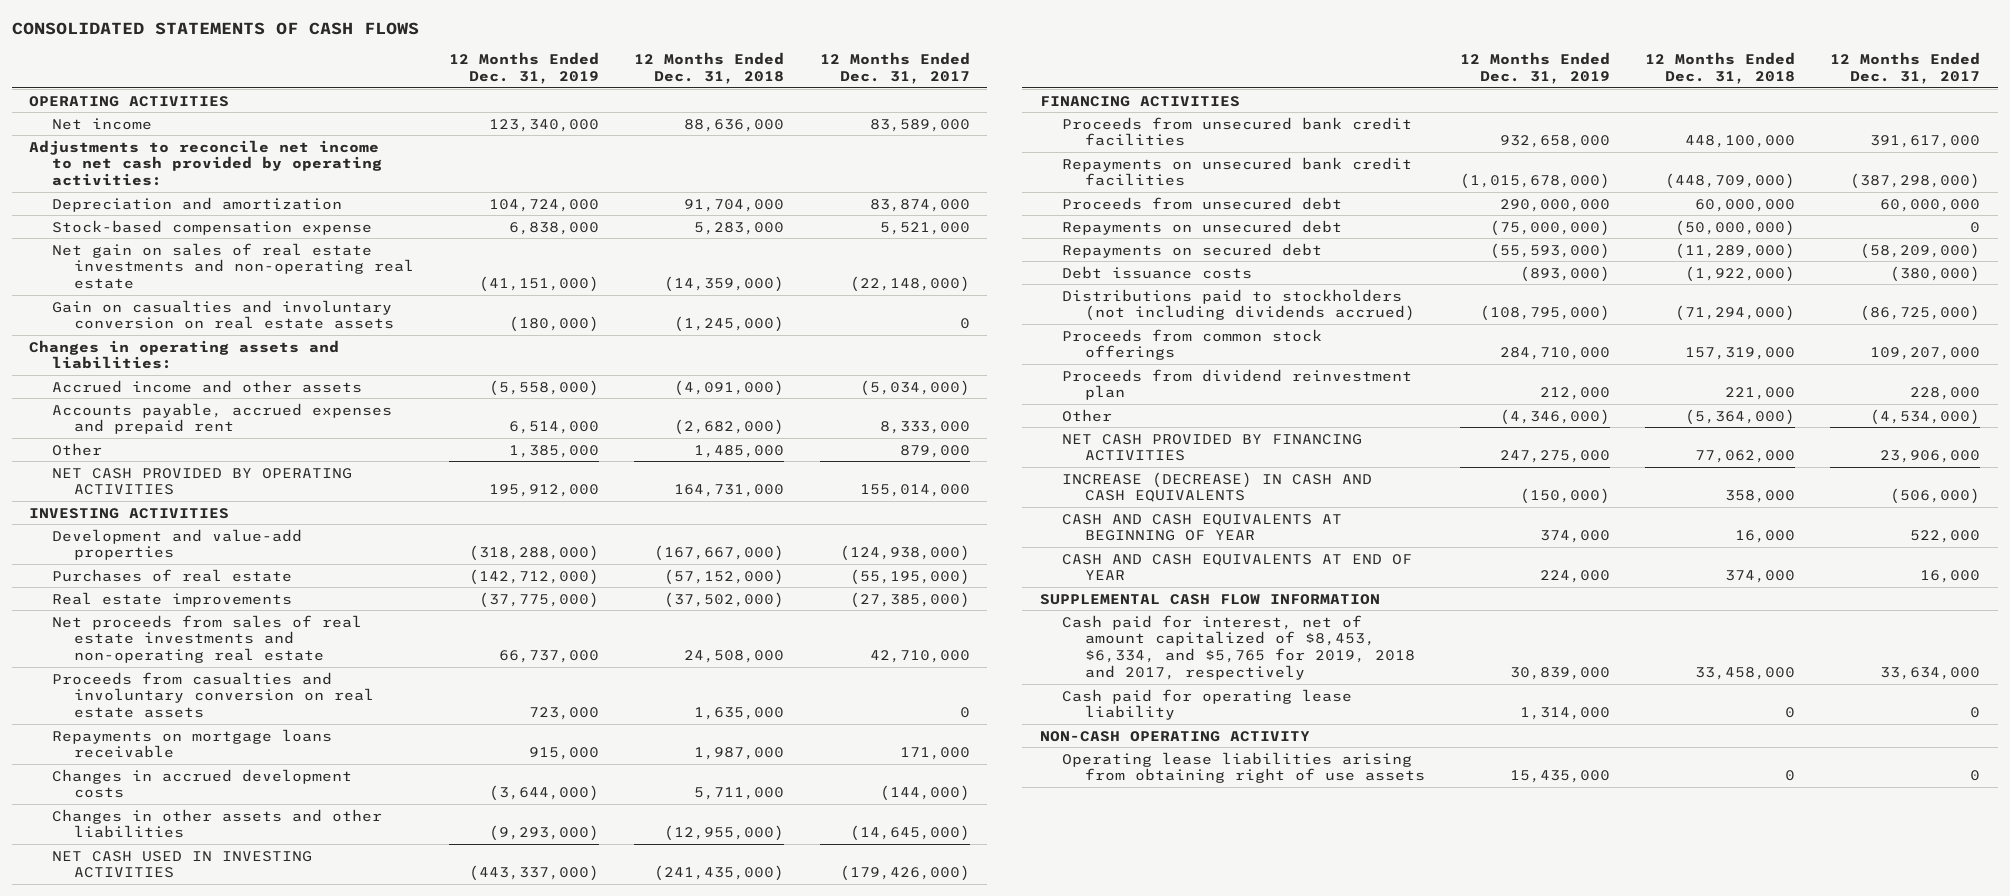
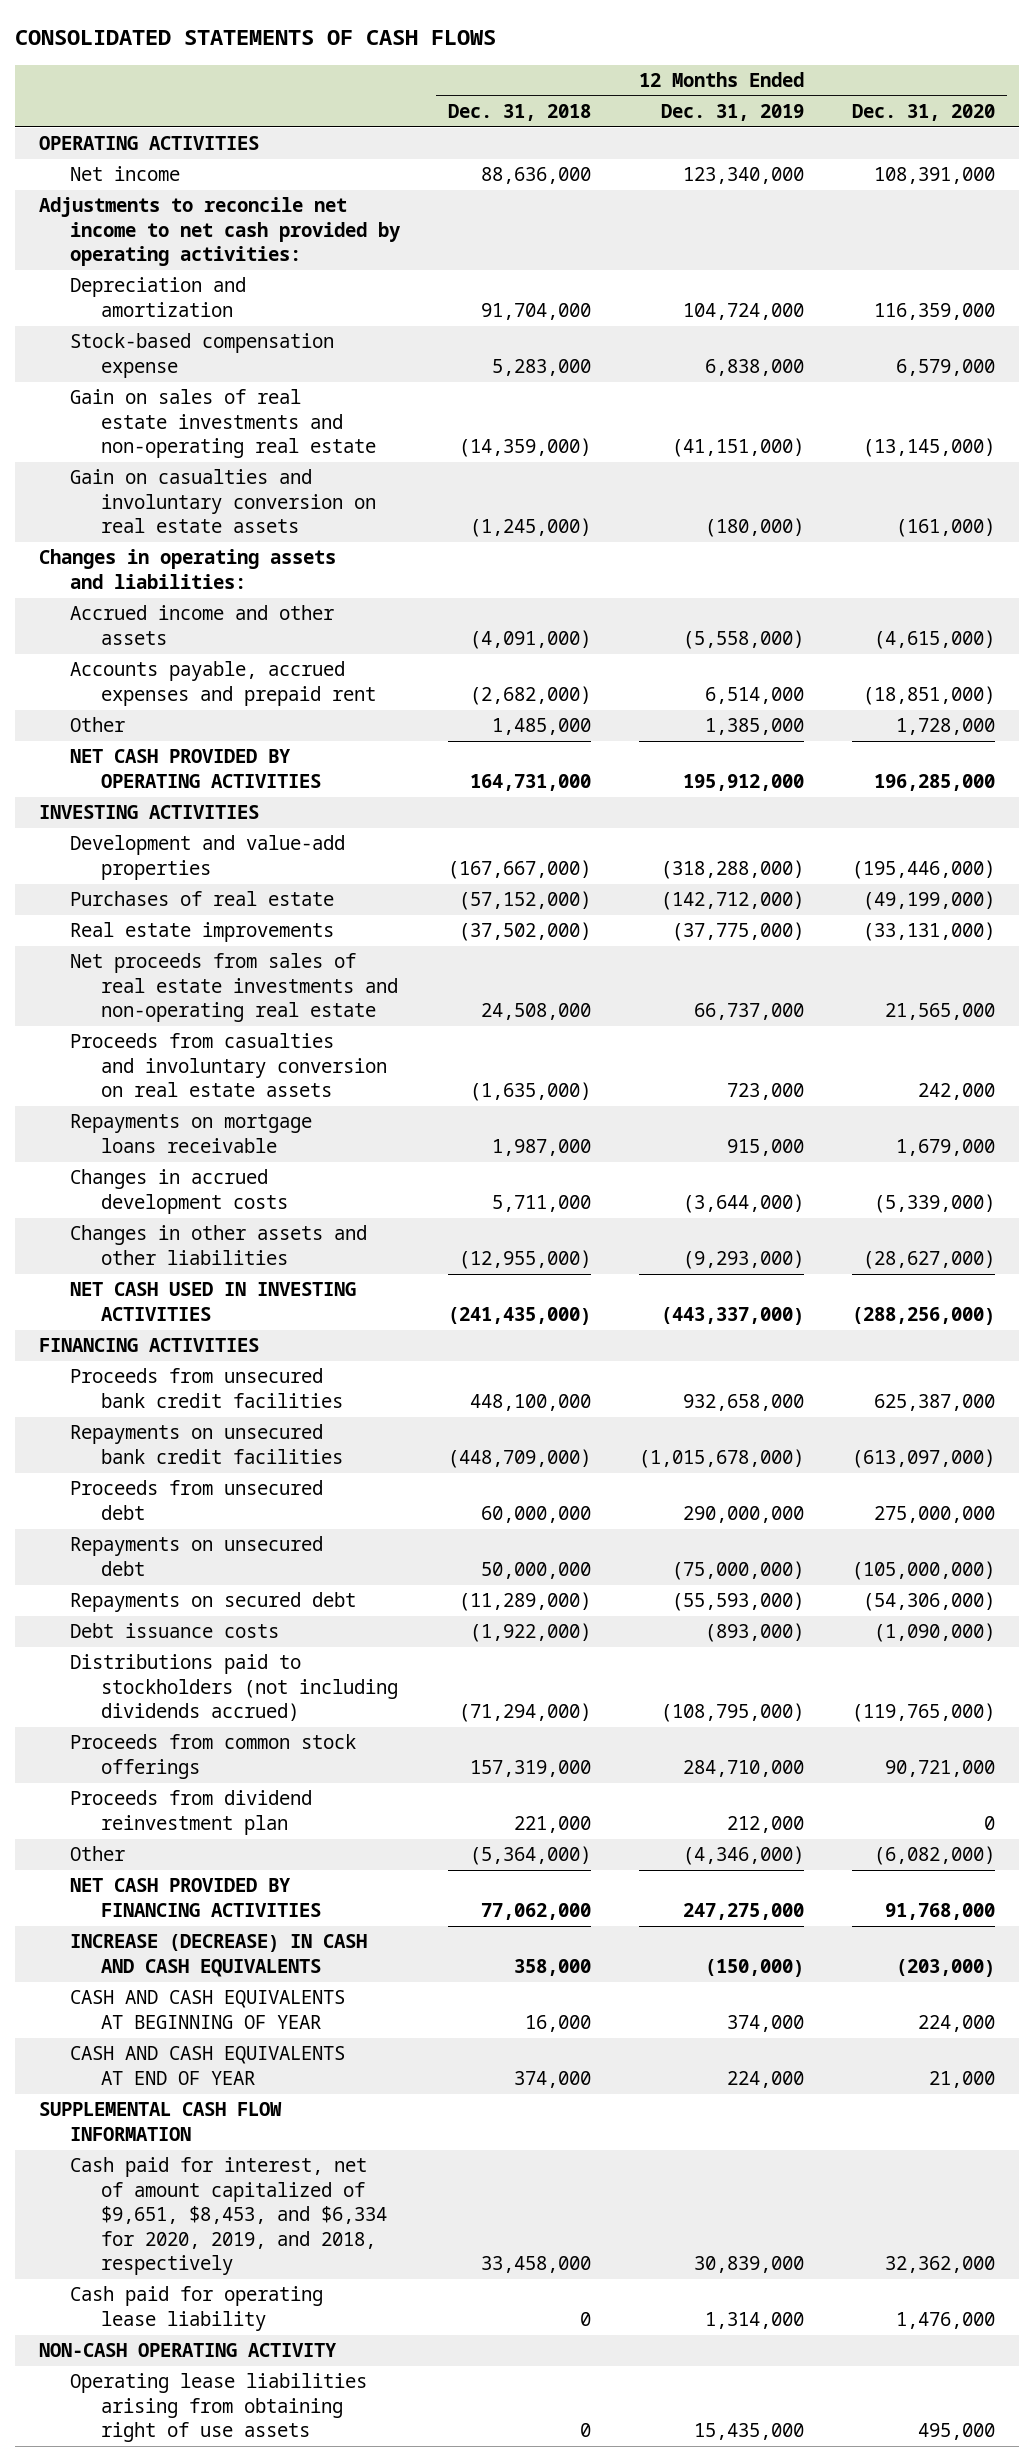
[819,52,970,85] 12 Months Ended Dec. 31, 2017 -> none
none -> [852,104,996,122] Dec. 31, 2020
[51,242,414,290] Net gain on sales of real estate investments and non-operating real estate -> [70,389,376,459] Gain on sales of real estate investments and non-operating real estate
[694,707,785,721] 1,635,000 -> [470,1082,592,1102] (1,635,000)
[1675,219,1796,236] (50,000,000) -> [481,1561,592,1579] 50,000,000
[1062,614,1415,680] Cash paid for interest, net of amount capitalized of $8,453, $6,334, and $5,765 for 2019, 2018 and 2017, respectively -> [70,2157,387,2276] Cash paid for interest, net of amount capitalized of $9,651, $8,453, and $6,334 for 2020, 2019, and 2018, respectively

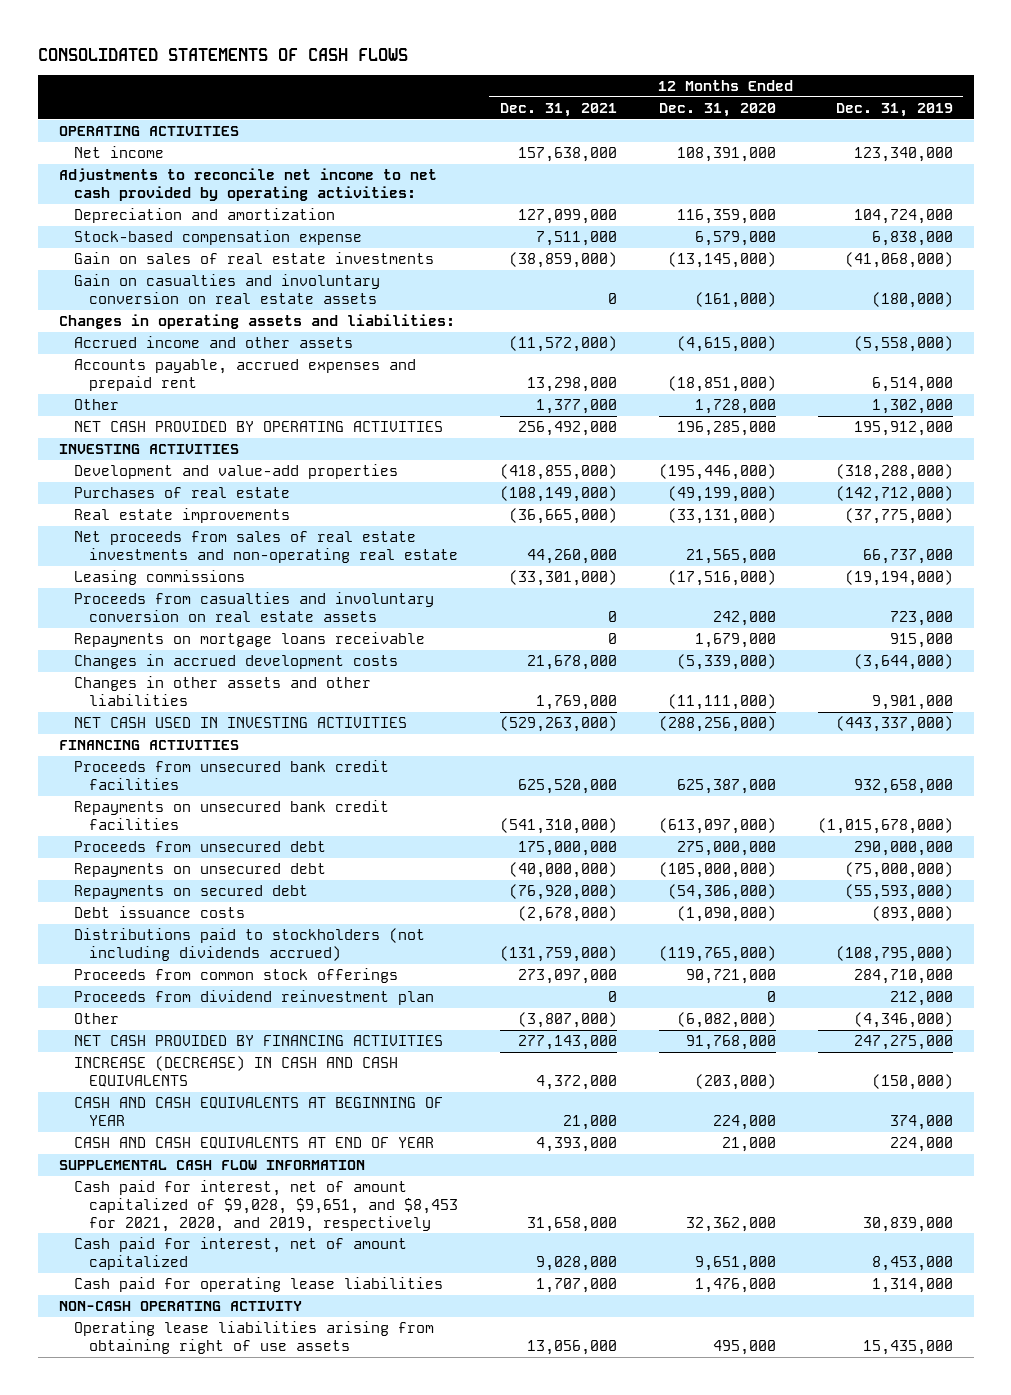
[448,104,592,122] Dec. 31, 2018 -> none
none -> [499,102,617,117] Dec. 31, 2021
[70,389,376,459] Gain on sales of real estate investments and non-operating real estate -> [73,251,434,264] Gain on sales of real estate investments
[672,438,805,458] (41,151,000) -> [844,251,953,268] (41,068,000)
[705,718,805,736] 1,385,000 -> [871,398,953,414] 1,302,000
none -> [73,569,245,585] Leasing commissions
[683,1249,805,1269] (9,293,000) -> [871,694,953,710] 9,901,000
[863,1249,996,1269] (28,627,000) -> [667,693,776,710] (11,111,000)
[70,2157,387,2276] Cash paid for interest, net of amount capitalized of $9,651, $8,453, and $6,334 for 2020, 2019, and 2018, respectively -> [73,1179,458,1232] Cash paid for interest, net of amount capitalized of $9,028, $9,651, and $8,453 for 2021, 2020, and 2019, respectively
none -> [73,1236,407,1270] Cash paid for interest, net of amount capitalized
[70,2286,324,2331] Cash paid for operating lease liability -> [73,1276,443,1292] Cash paid for operating lease liabilities

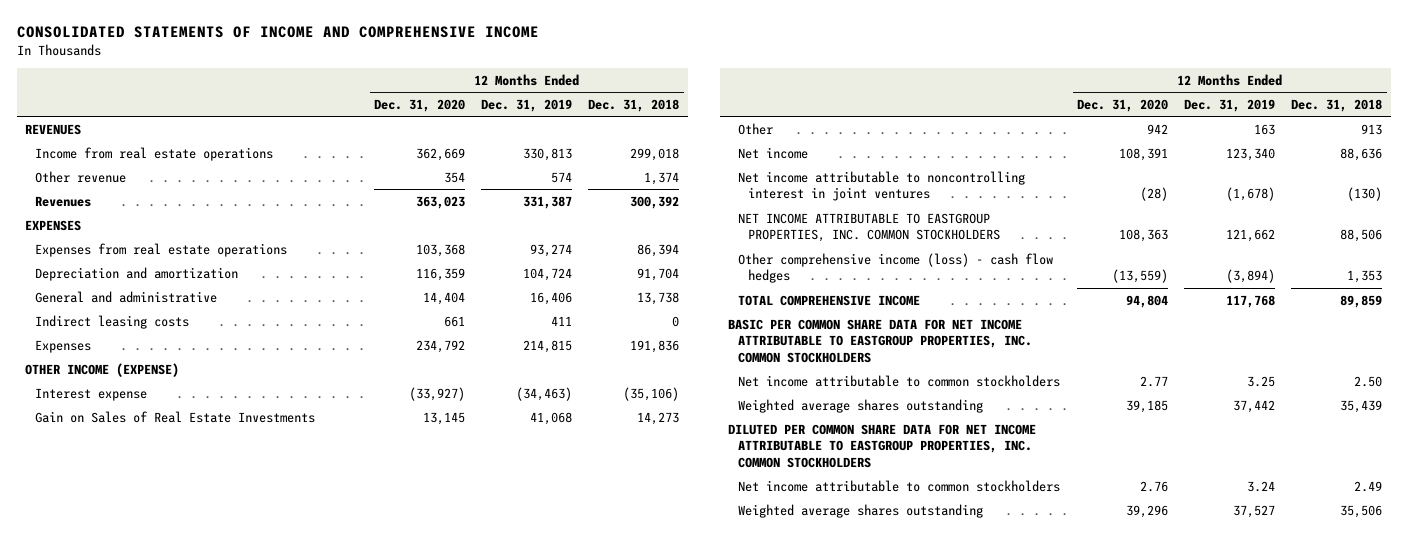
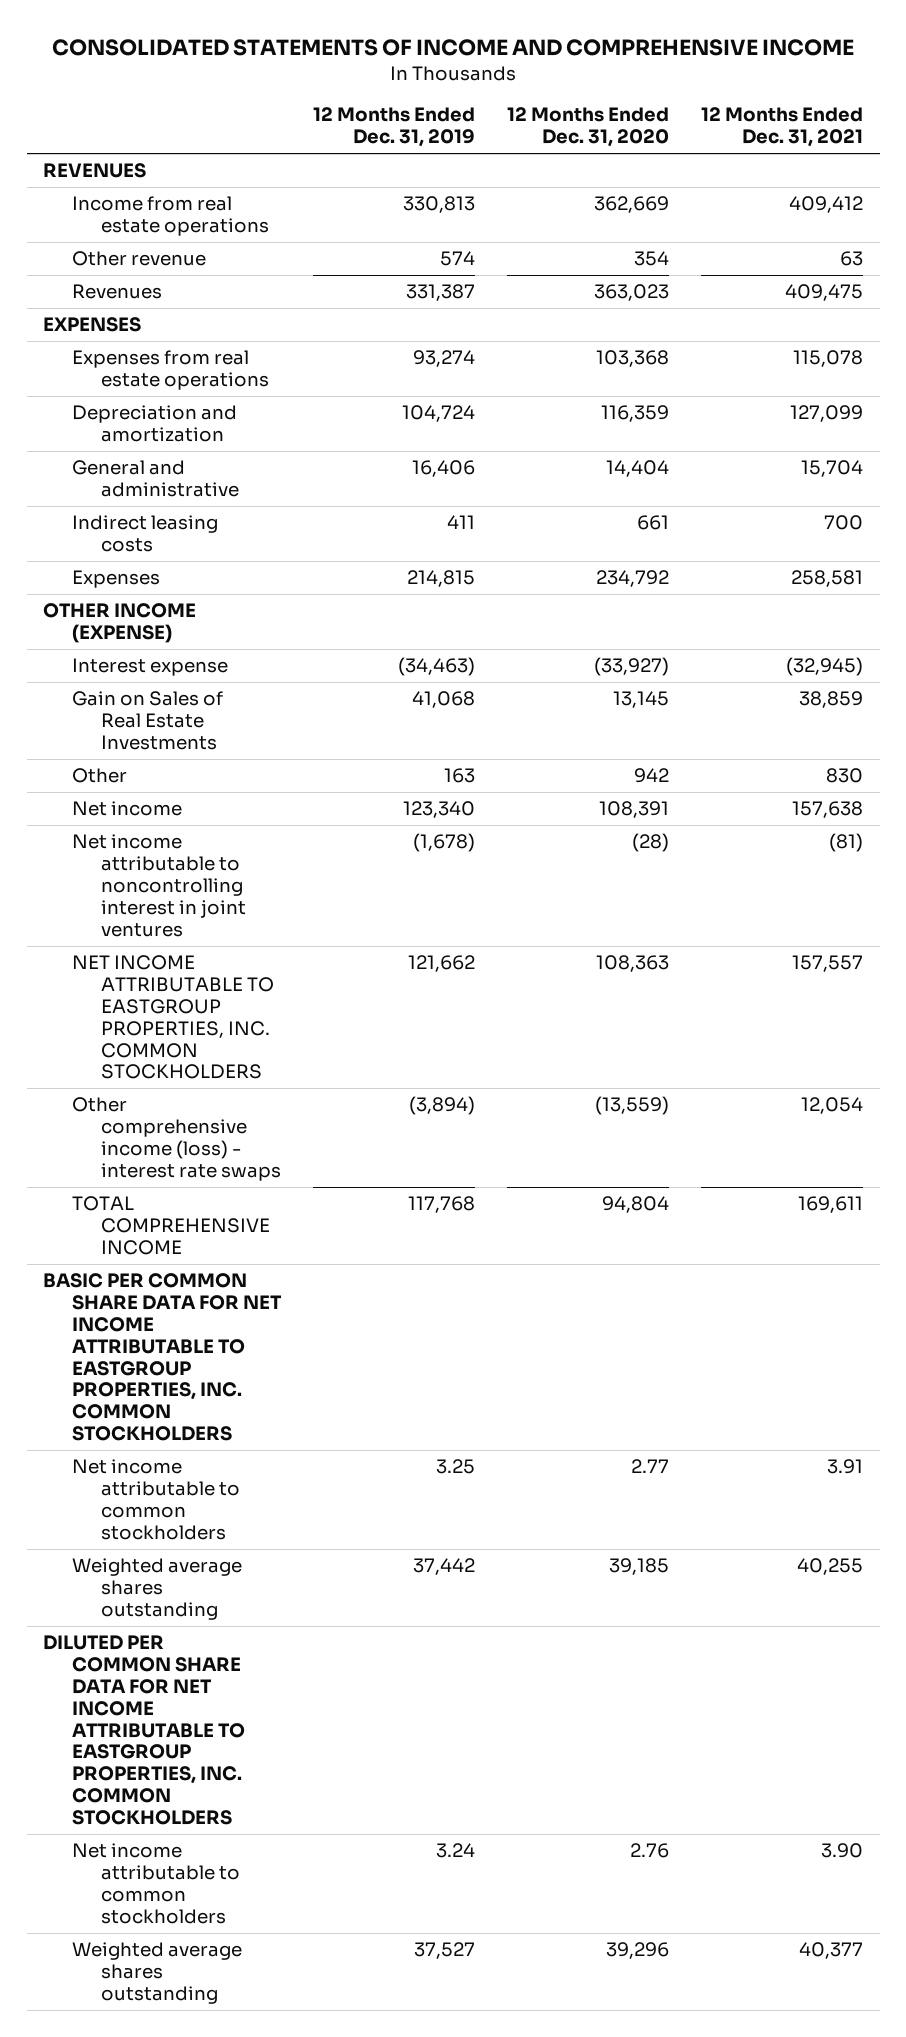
[588,98,680,112] Dec. 31, 2018 -> none
none -> [701,107,864,148] 12 Months Ended Dec. 31, 2021
[738,252,1054,284] Other comprehensive income (loss) - cash flow hedges -> [71,1097,281,1181] Other comprehensive income (loss) - interest rate swaps

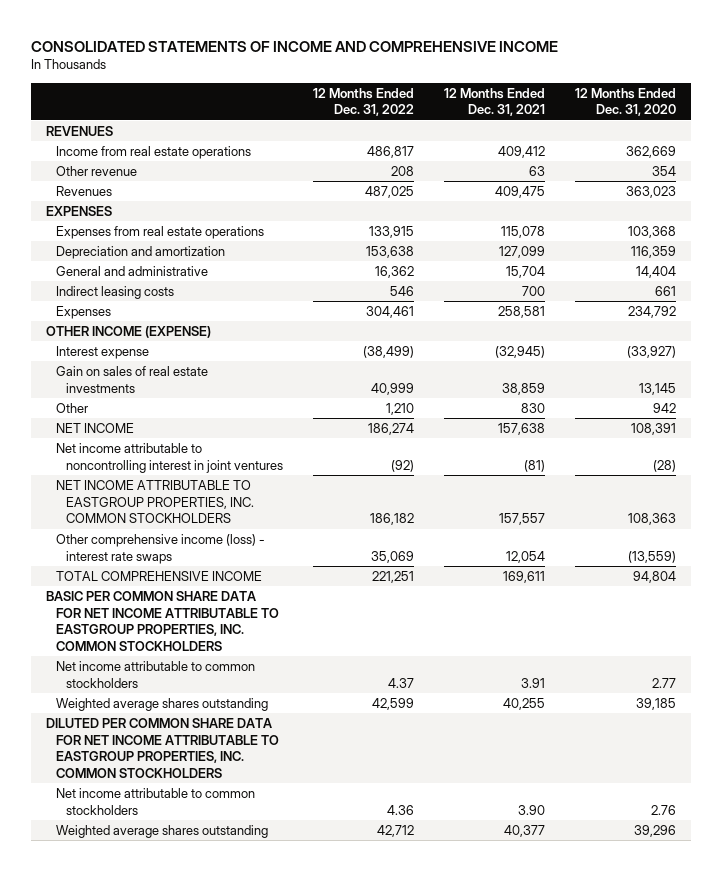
[313,107,476,148] 12 Months Ended Dec. 31, 2019 -> none
none -> [312,87,414,117] 12 Months Ended Dec. 31, 2022
[71,691,223,750] Gain on Sales of Real Estate Investments -> [56,366,209,393] Gain on sales of real estate investments
[71,801,182,817] Net income -> [56,423,135,434] NET INCOME

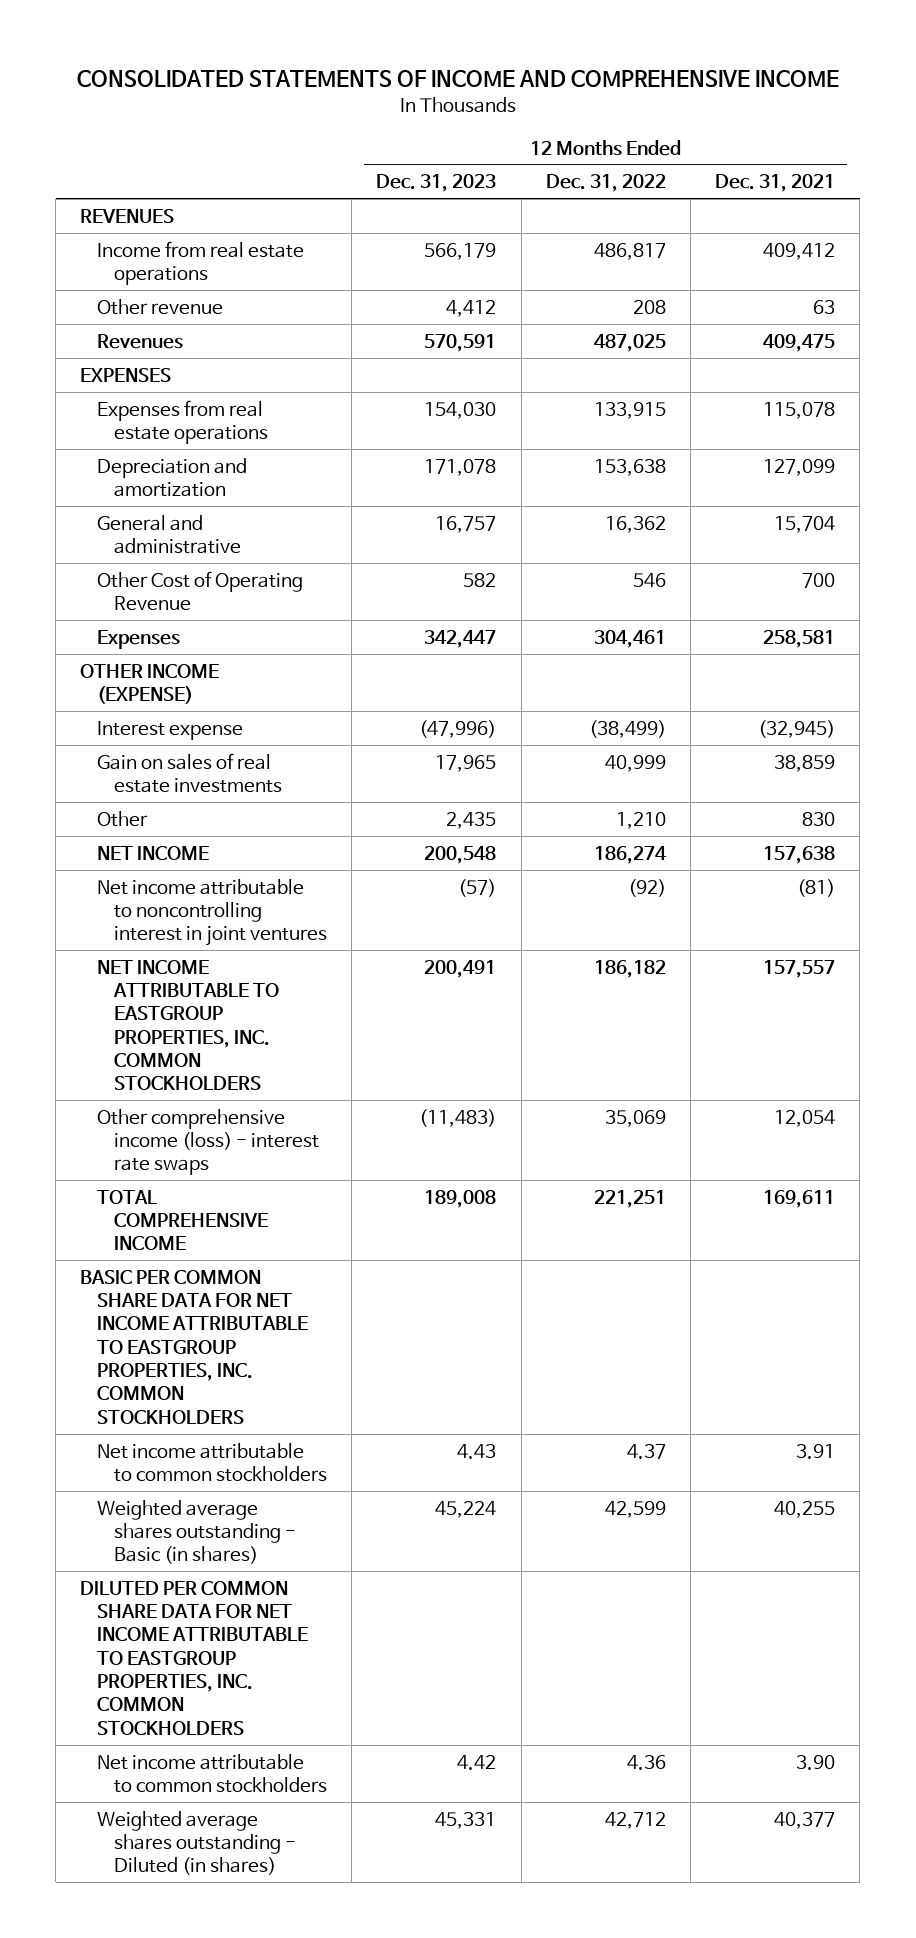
[574,87,676,117] 12 Months Ended Dec. 31, 2020 -> none
none -> [376,174,497,193] Dec. 31, 2023
[56,286,175,300] Indirect leasing costs -> [97,570,304,612] Other Cost of Operating Revenue
[56,698,269,712] Weighted average shares outstanding -> [97,1499,296,1565] Weighted average shares outstanding - Basic (in shares)
[56,825,269,839] Weighted average shares outstanding -> [97,1810,296,1876] Weighted average shares outstanding - Diluted (in shares)

